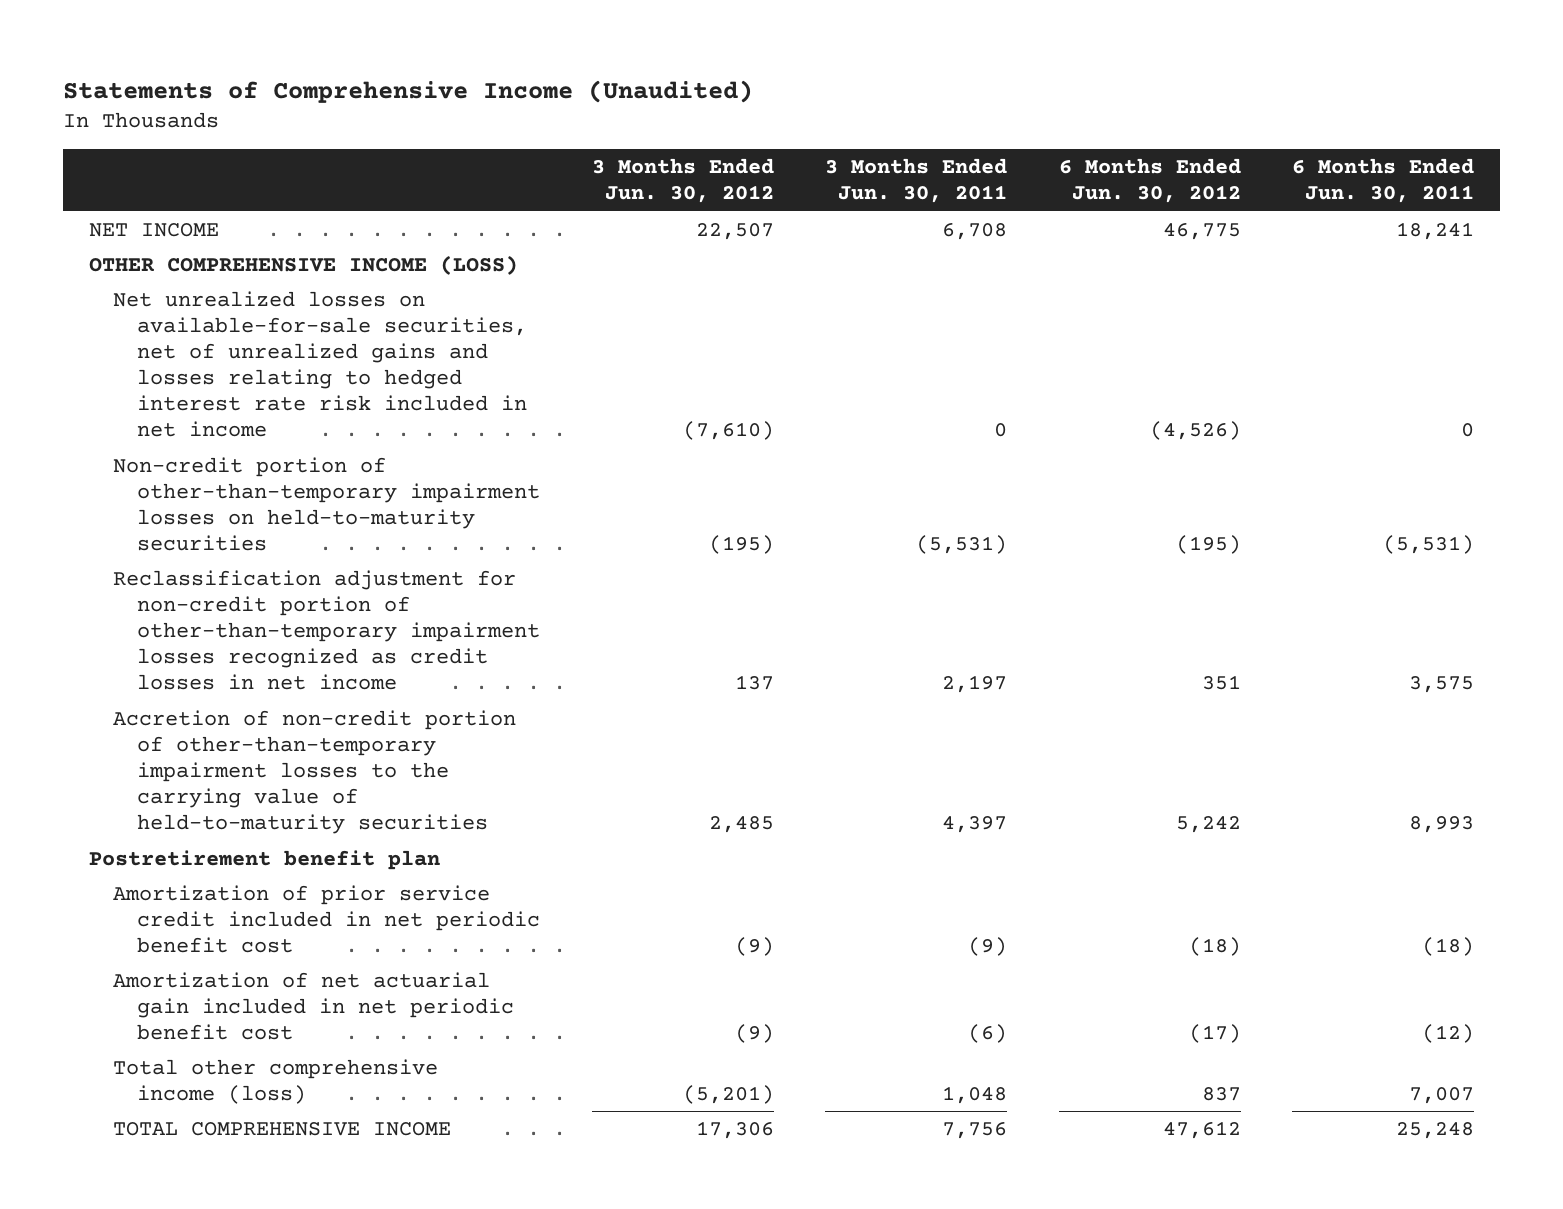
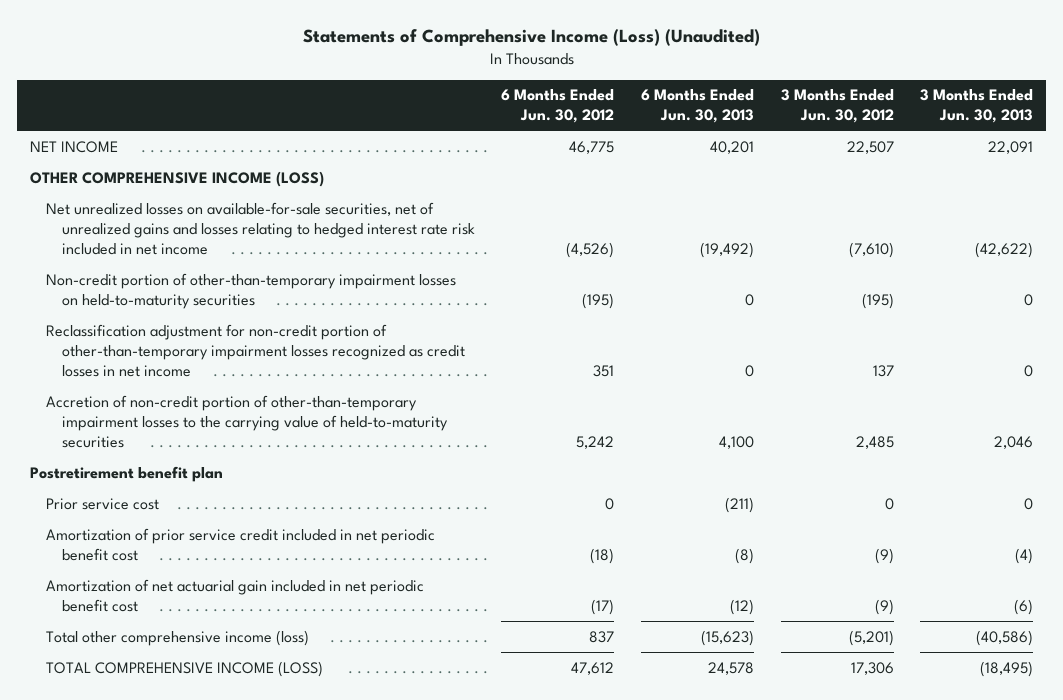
[63,79,754,103] Statements of Comprehensive Income (Unaudited) -> [302,28,760,46] Statements of Comprehensive Income (Loss) (Unaudited)
[825,158,1008,204] 3 Months Ended Jun. 30, 2011 -> none
[1292,158,1475,204] 6 Months Ended Jun. 30, 2011 -> none
none -> [641,89,755,124] 6 Months Ended Jun. 30, 2013
none -> [920,89,1034,124] 3 Months Ended Jun. 30, 2013
none -> [46,497,160,510] Prior service cost
[113,1122,452,1137] TOTAL COMPREHENSIVE INCOME -> [46,660,324,677] TOTAL COMPREHENSIVE INCOME (LOSS)

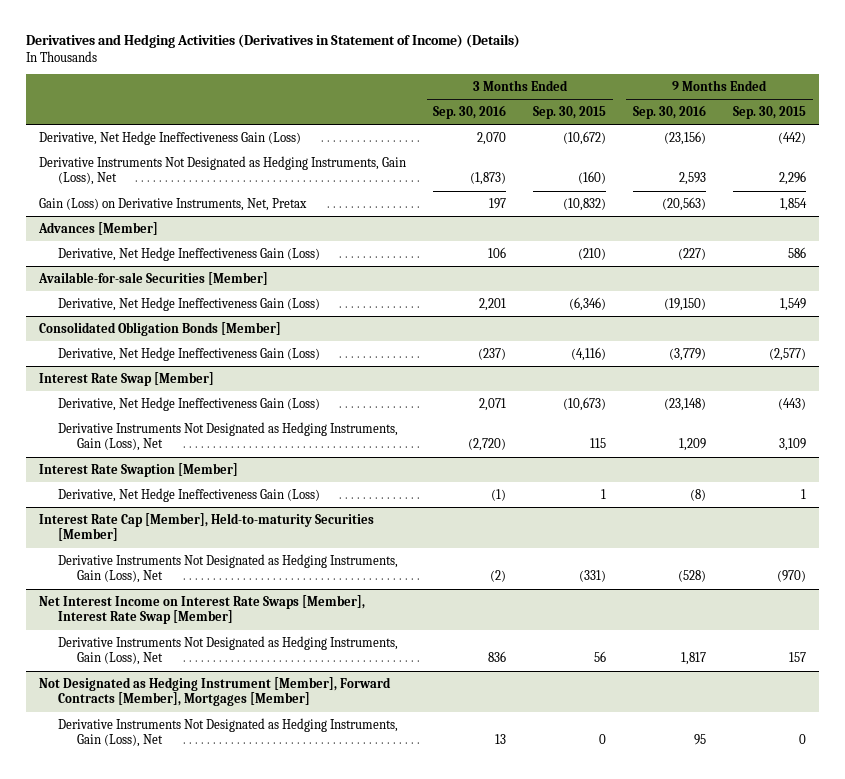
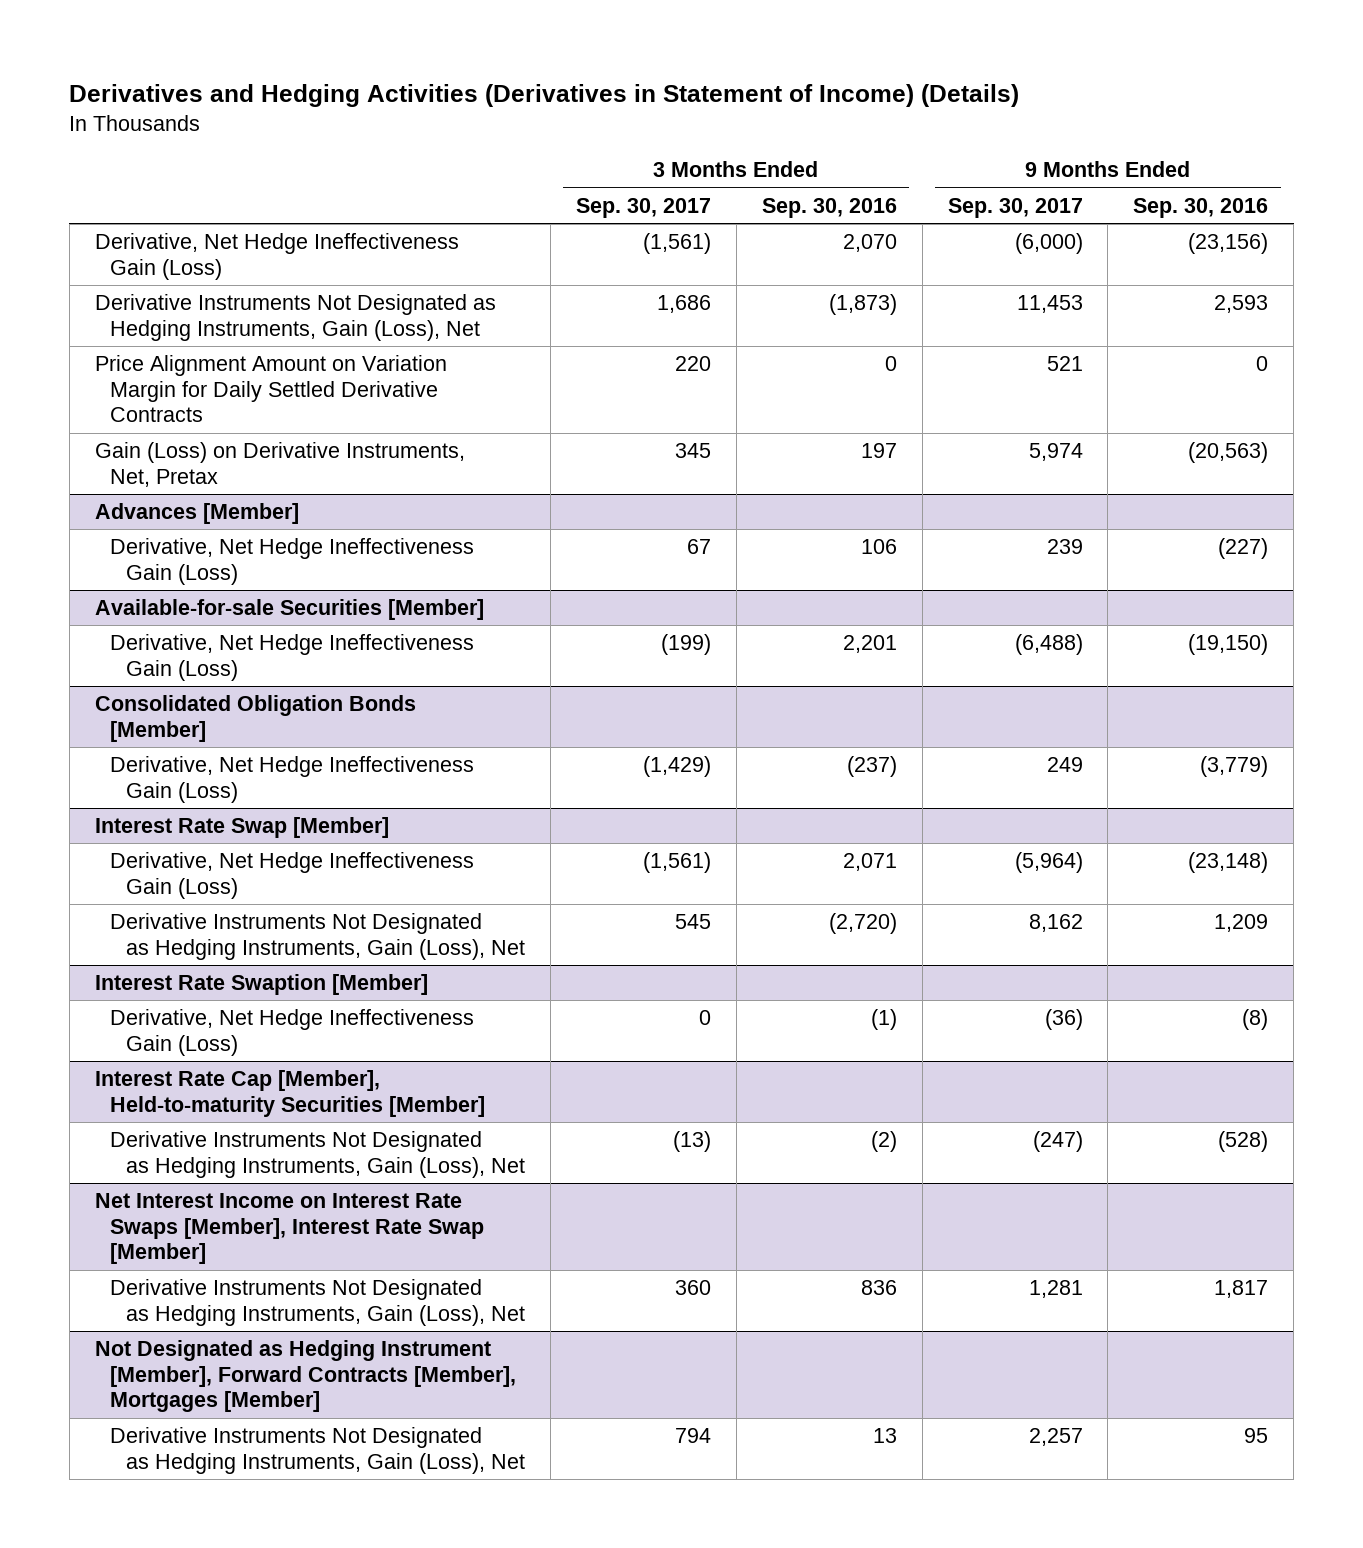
[533,106,607,120] Sep. 30, 2015 -> none
[732,106,806,120] Sep. 30, 2015 -> none
none -> [575,197,711,218] Sep. 30, 2017
none -> [947,197,1083,218] Sep. 30, 2017
none -> [94,355,447,423] Price Alignment Amount on Variation Margin for Daily Settled Derivative Contracts

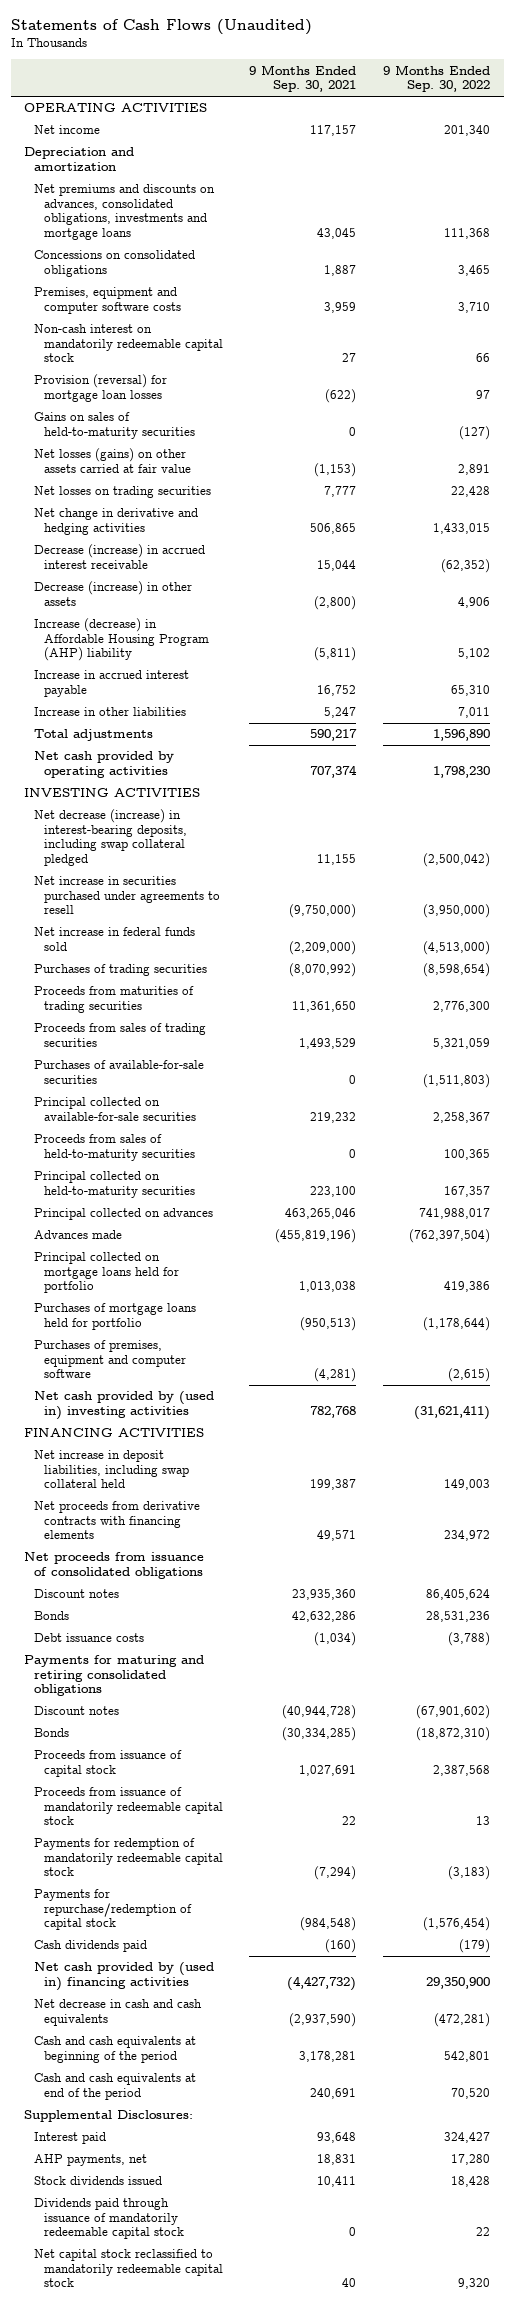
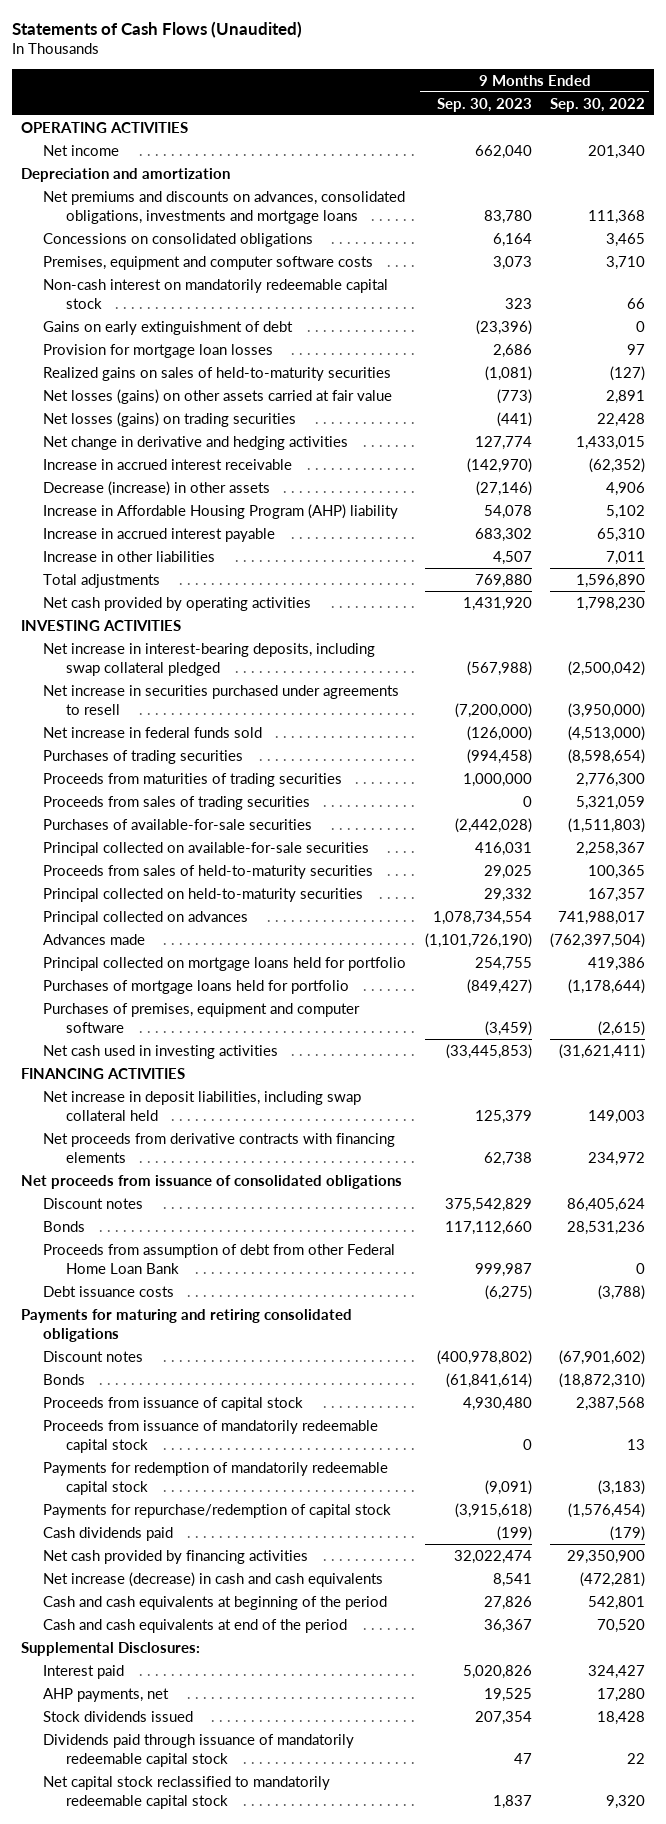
[249,64,357,93] 9 Months Ended Sep. 30, 2021 -> none
none -> [436,97,532,112] Sep. 30, 2023
none -> [43,320,294,335] Gains on early extinguishment of debt
[33,374,167,402] Provision (reversal) for mortgage loan losses -> [43,343,274,358] Provision for mortgage loan losses
[33,412,195,439] Gains on sales of held-to-maturity securities -> [43,366,392,381] Realized gains on sales of held-to-maturity securities
[33,486,211,499] Net losses on trading securities -> [43,411,297,427] Net losses (gains) on trading securities
[33,544,205,569] Decrease (increase) in accrued interest receivable -> [43,458,293,470] Increase in accrued interest receivable
[33,618,209,662] Increase (decrease) in Affordable Housing Program (AHP) liability -> [43,503,399,519] Increase in Affordable Housing Program (AHP) liability
[33,809,187,866] Net decrease (increase) in interest-bearing deposits, including swap collateral pledged -> [43,642,376,676] Net increase in interest-bearing deposits, including swap collateral pledged
[33,1391,214,1420] Net cash provided by (used in) investing activities -> [43,1044,279,1059] Net cash used in investing activities
none -> [43,1243,396,1274] Proceeds from assumption of debt from other Federal Home Loan Bank
[33,1962,214,1991] Net cash provided by (used in) financing activities -> [43,1549,309,1564] Net cash provided by financing activities
[33,1999,202,2026] Net decrease in cash and cash equivalents -> [43,1571,384,1587] Net increase (decrease) in cash and cash equivalents

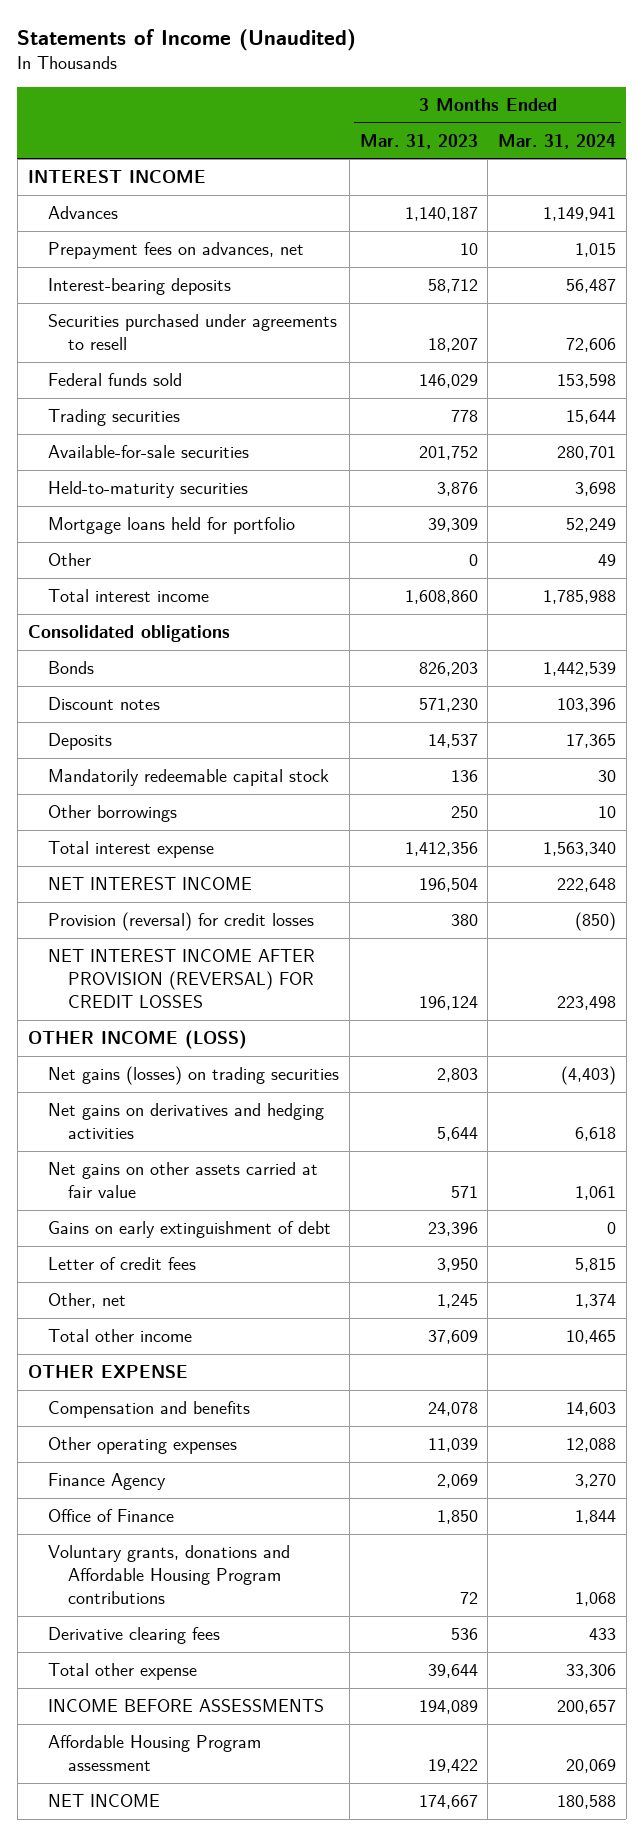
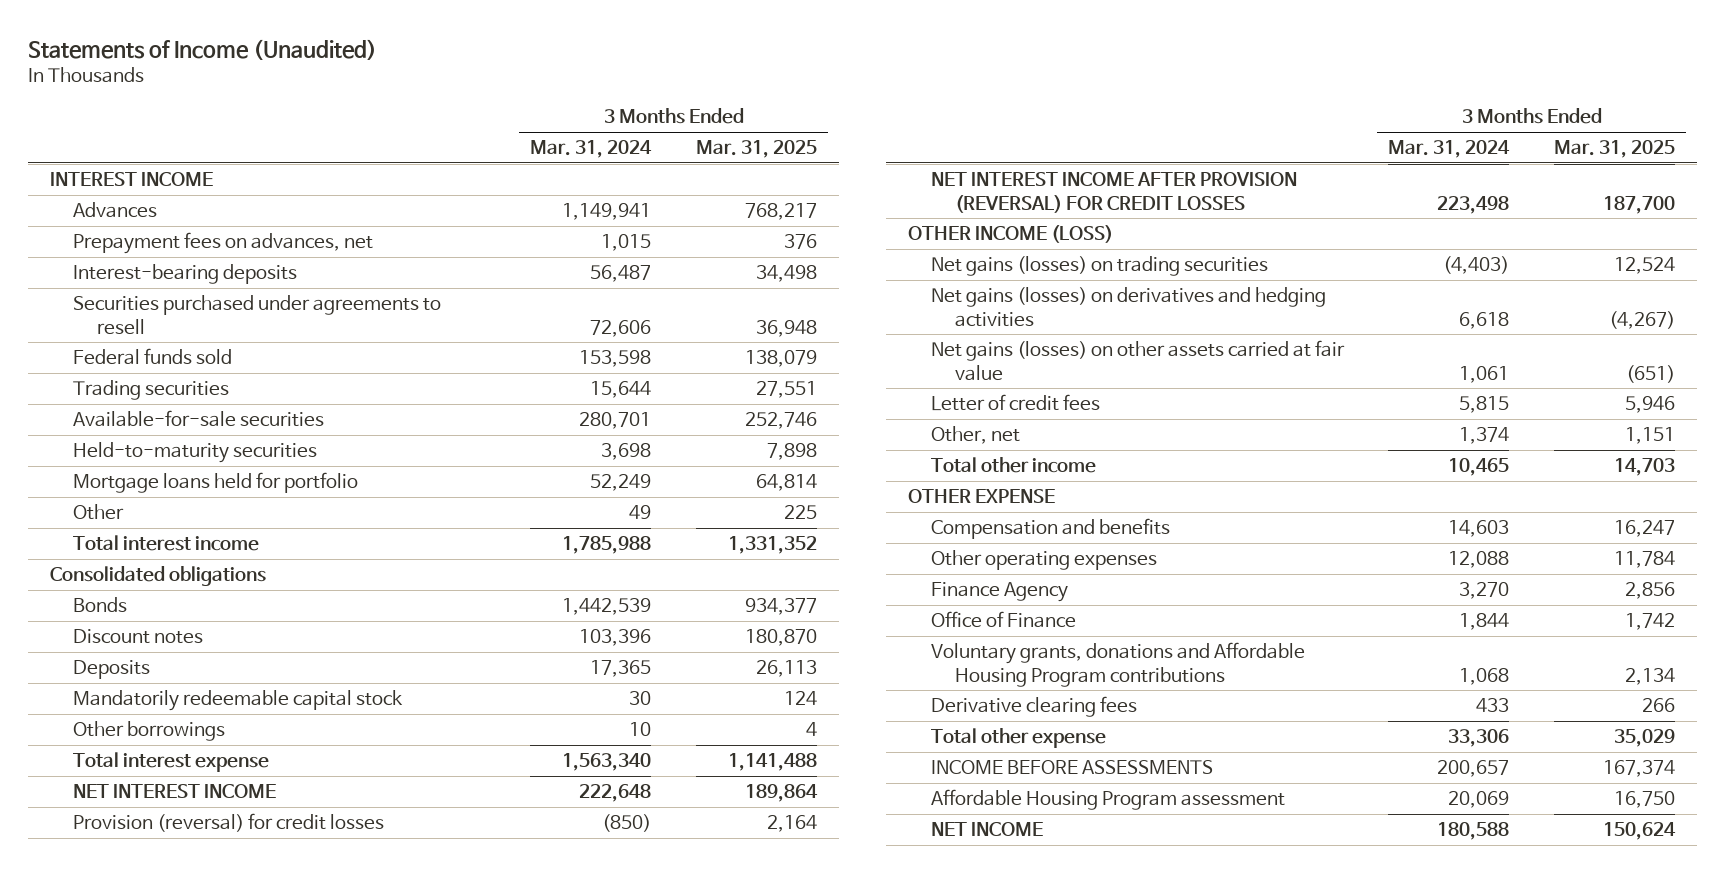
[359,133,478,149] Mar. 31, 2023 -> none
none -> [695,140,817,159] Mar. 31, 2025
[48,1221,332,1239] Gains on early extinguishment of debt -> none
[48,1103,325,1140] Net gains on derivatives and hedging activities -> [931,287,1327,327] Net gains (losses) on derivatives and hedging activities
[48,1162,319,1199] Net gains on other assets carried at fair value -> [931,340,1346,381] Net gains (losses) on other assets carried at fair value

